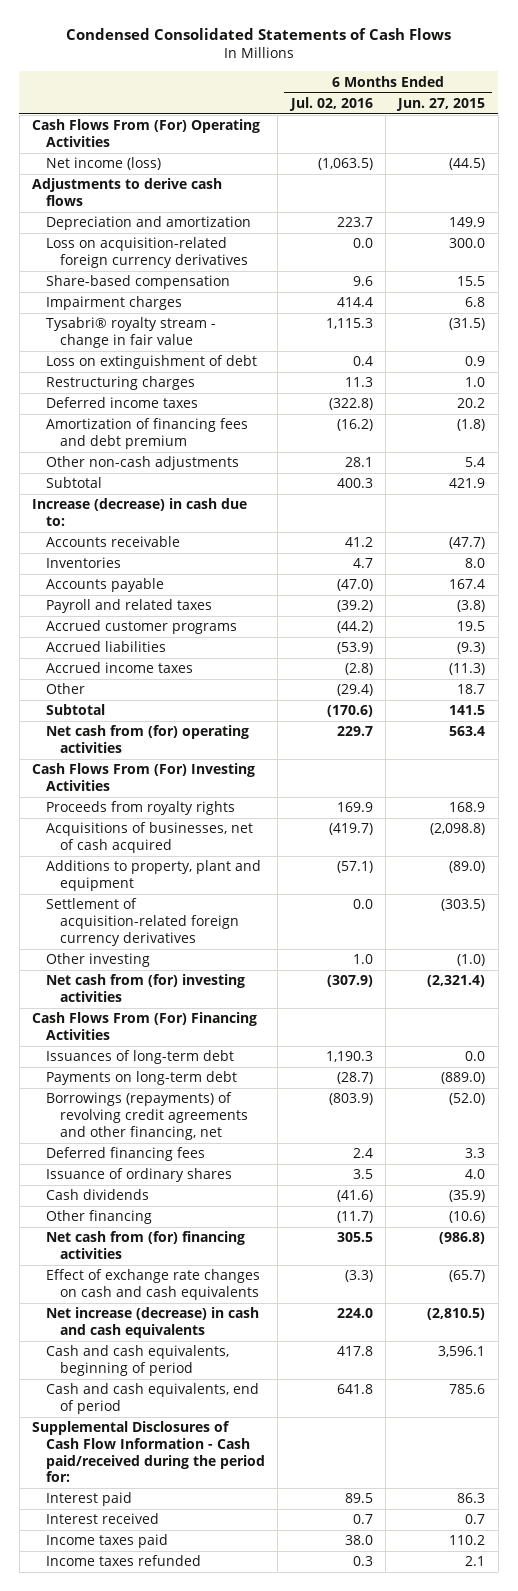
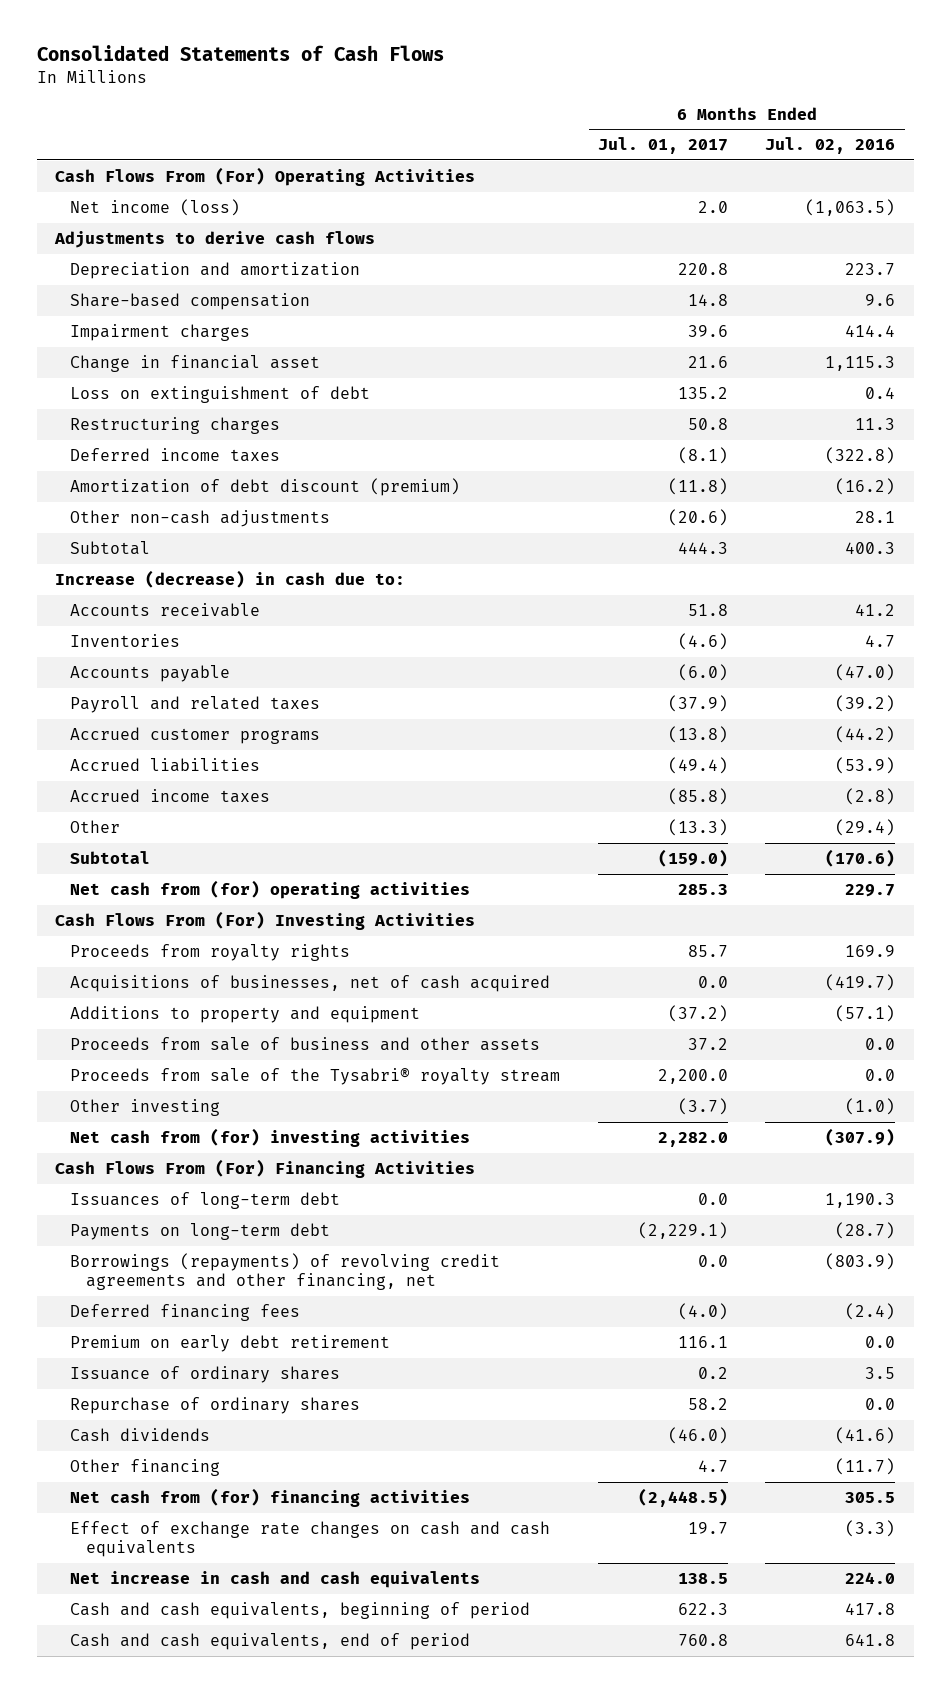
[65,28,451,41] Condensed Consolidated Statements of Cash Flows -> [36,45,444,62] Consolidated Statements of Cash Flows
[396,97,486,111] Jun. 27, 2015 -> none
none -> [597,137,728,155] Jul. 01, 2017
[46,237,248,268] Loss on acquisition-related foreign currency derivatives -> none
[46,317,217,348] Tysabri® royalty stream - change in fair value -> [70,354,321,372] Change in financial asset
[46,418,249,449] Amortization of financing fees and debt premium -> [70,477,461,496] Amortization of debt discount (premium)
[46,898,239,946] Settlement of acquisition-related foreign currency derivatives -> none
[46,860,262,891] Additions to property, plant and equipment -> [70,1005,421,1023] Additions to property and equipment
none -> [70,1036,541,1051] Proceeds from sale of business and other assets
none -> [70,1067,561,1085] Proceeds from sale of the Tysabri® royalty stream
[352,954,373,965] 1.0 -> [845,1097,896,1115] (1.0)
[352,1148,373,1159] 2.4 -> [845,1302,896,1320] (2.4)
none -> [70,1334,391,1352] Premium on early debt retirement
none -> [70,1396,361,1414] Repurchase of ordinary shares
[46,1307,260,1338] Net increase (decrease) in cash and cash equivalents -> [70,1570,481,1588] Net increase in cash and cash equivalents
[32,1421,266,1483] Supplemental Disclosures of Cash Flow Information - Cash paid/received during the period for: -> none
[46,1492,133,1507] Interest paid -> none
[46,1513,160,1525] Interest received -> none
[46,1534,169,1549] Income taxes paid -> none
[46,1555,202,1567] Income taxes refunded -> none

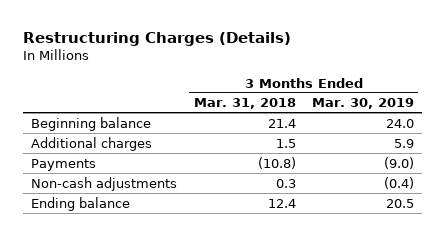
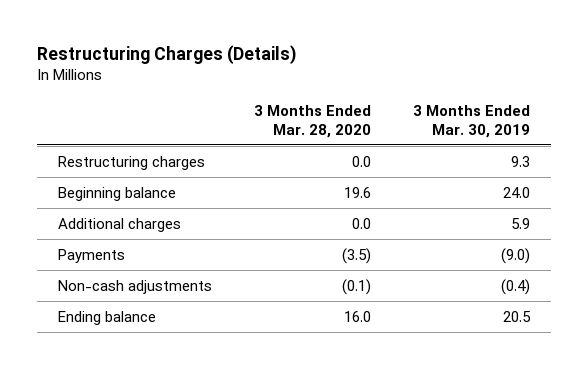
[193,98,296,110] Mar. 31, 2018 -> none
none -> [253,104,371,138] 3 Months Ended Mar. 28, 2020
none -> [57,155,205,170] Restructuring charges

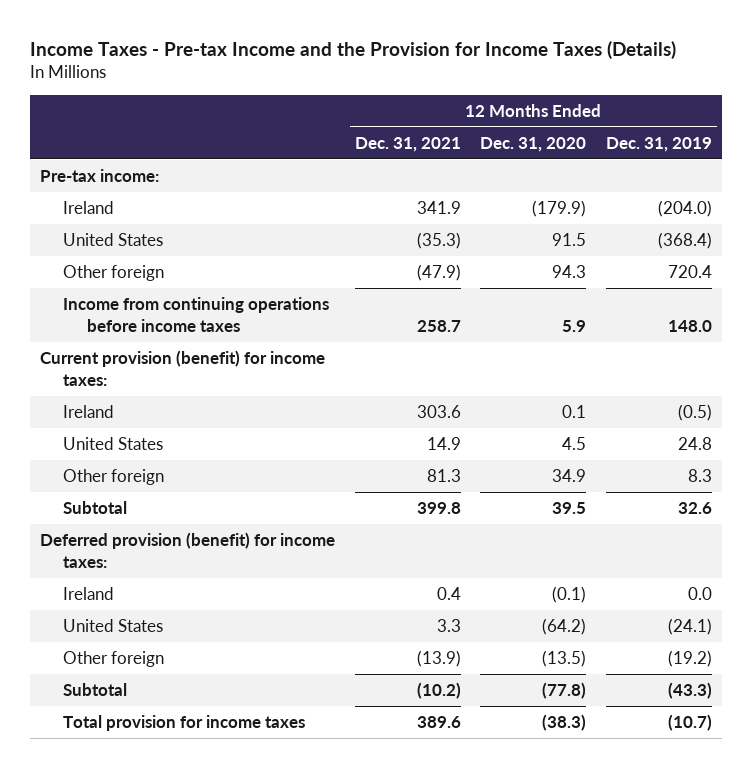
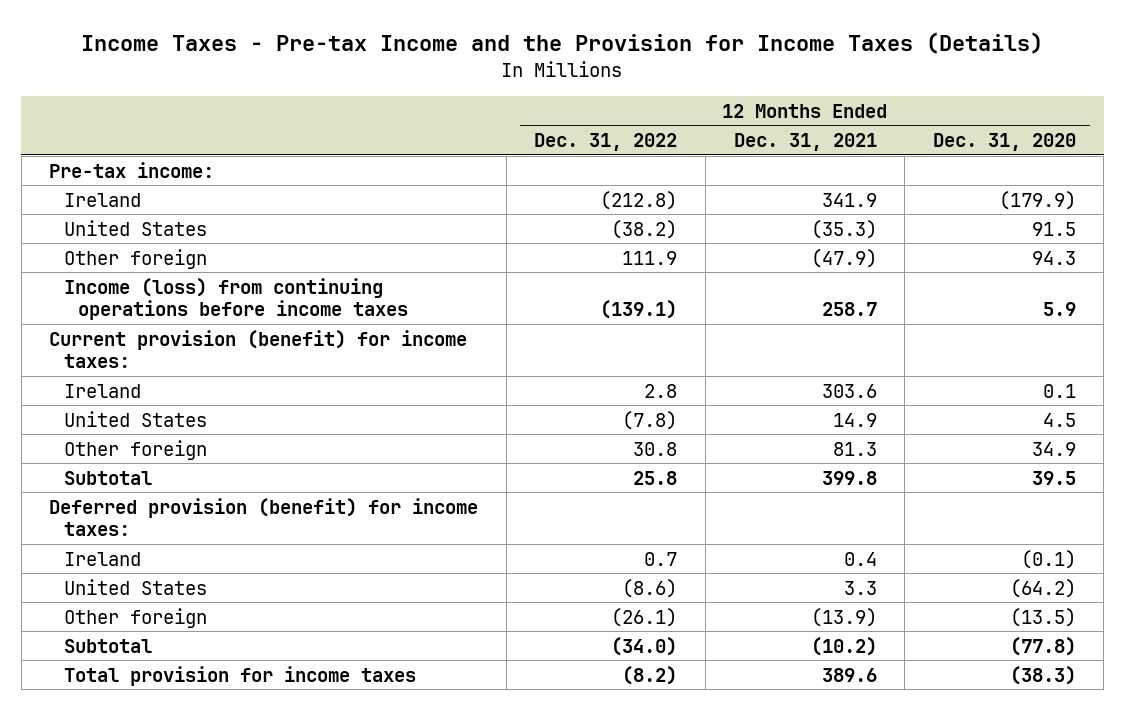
[606,136,713,152] Dec. 31, 2019 -> none
none -> [534,132,678,151] Dec. 31, 2022
[63,297,330,332] Income from continuing operations before income taxes -> [63,277,408,321] Income (loss) from continuing operations before income taxes

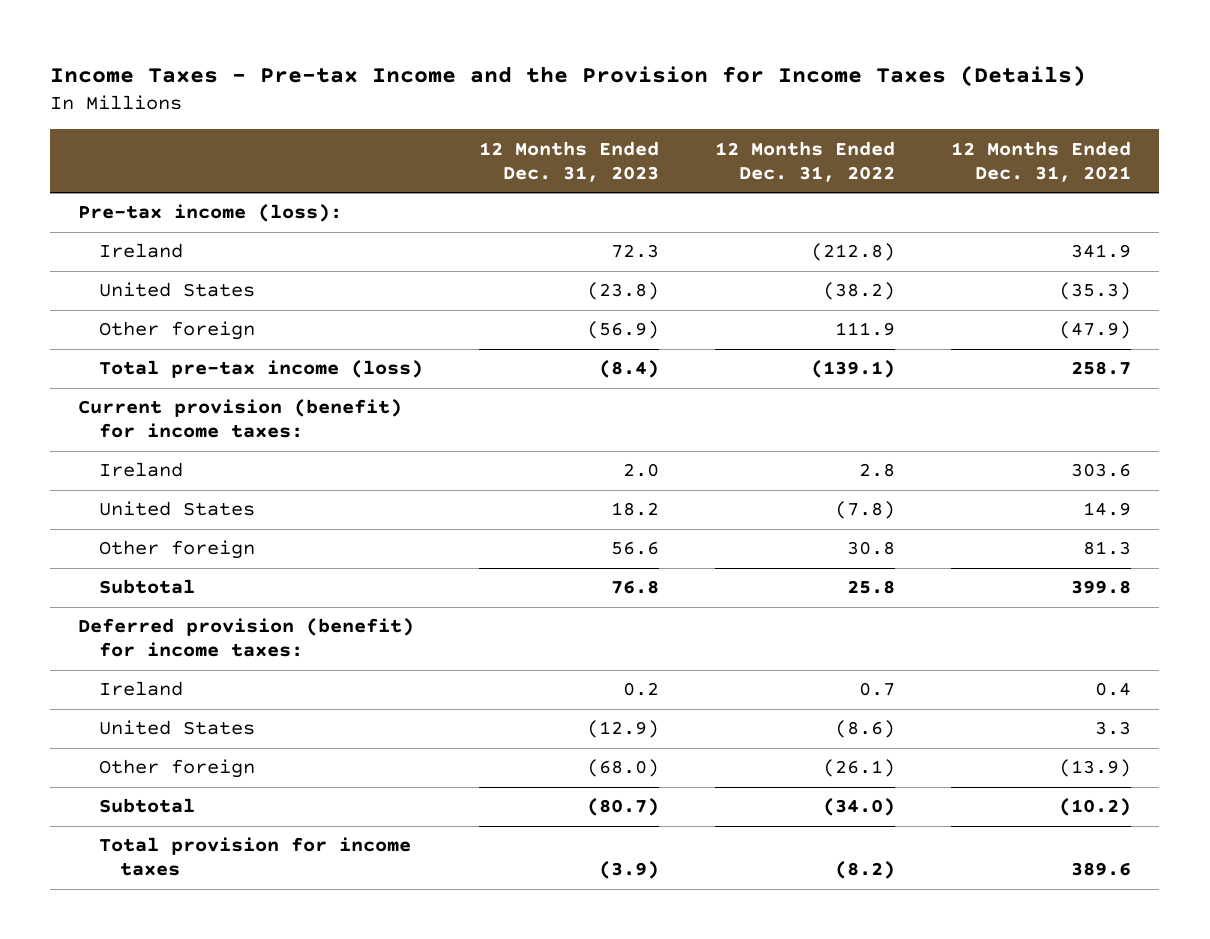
[932,132,1076,151] Dec. 31, 2020 -> none
none -> [479,140,660,182] 12 Months Ended Dec. 31, 2023
[49,161,215,178] Pre-tax income: -> [78,204,343,223] Pre-tax income (loss):
[63,277,408,321] Income (loss) from continuing operations before income taxes -> [99,360,424,379] Total pre-tax income (loss)

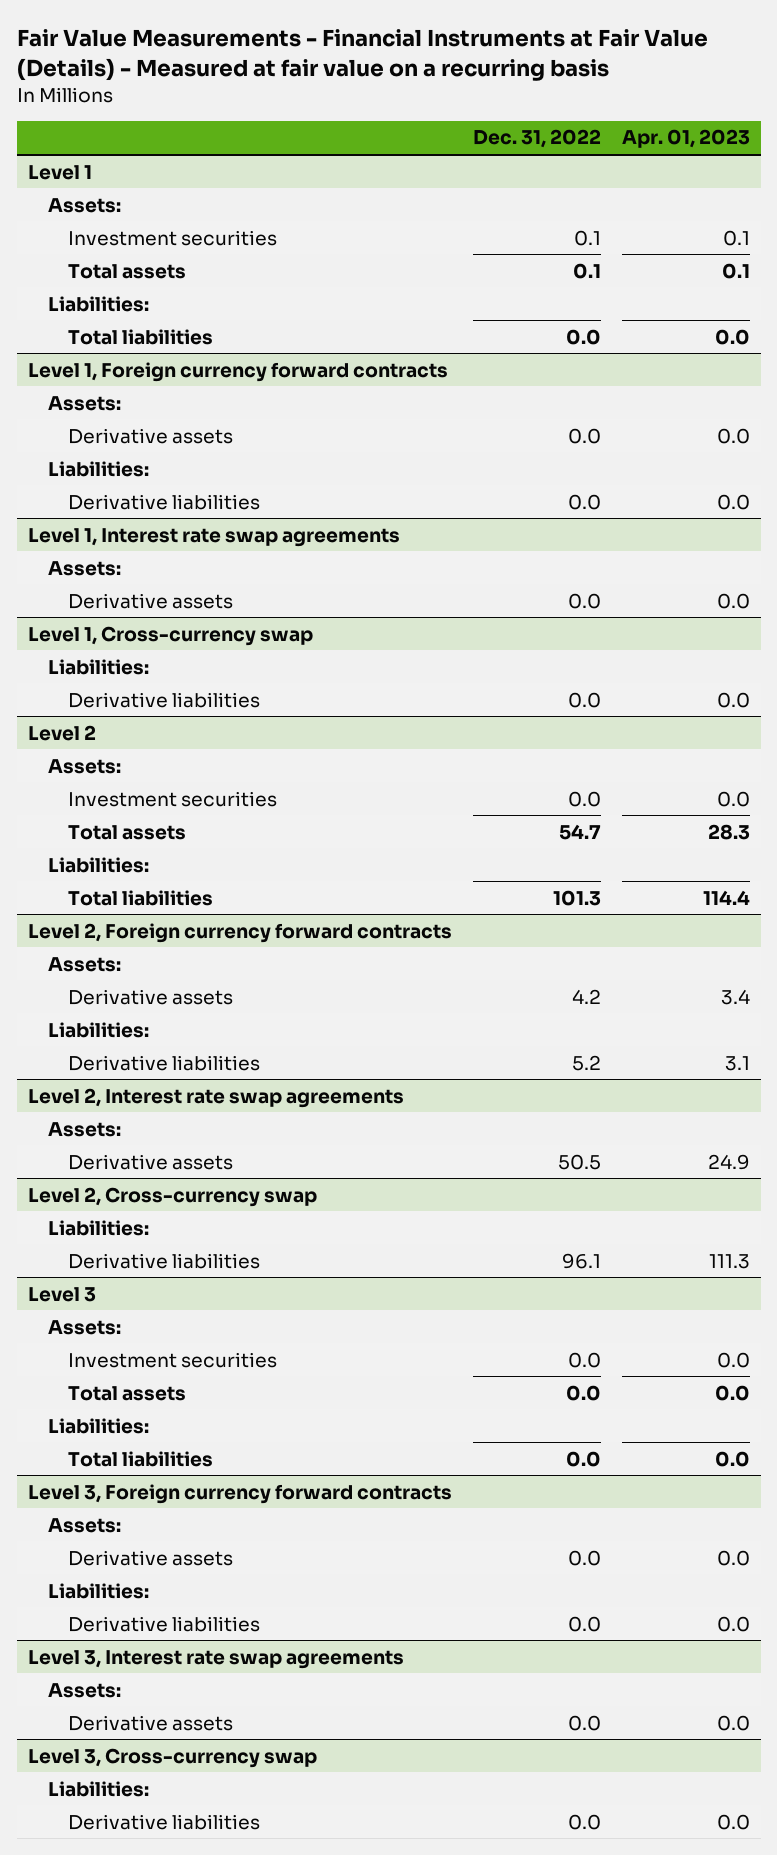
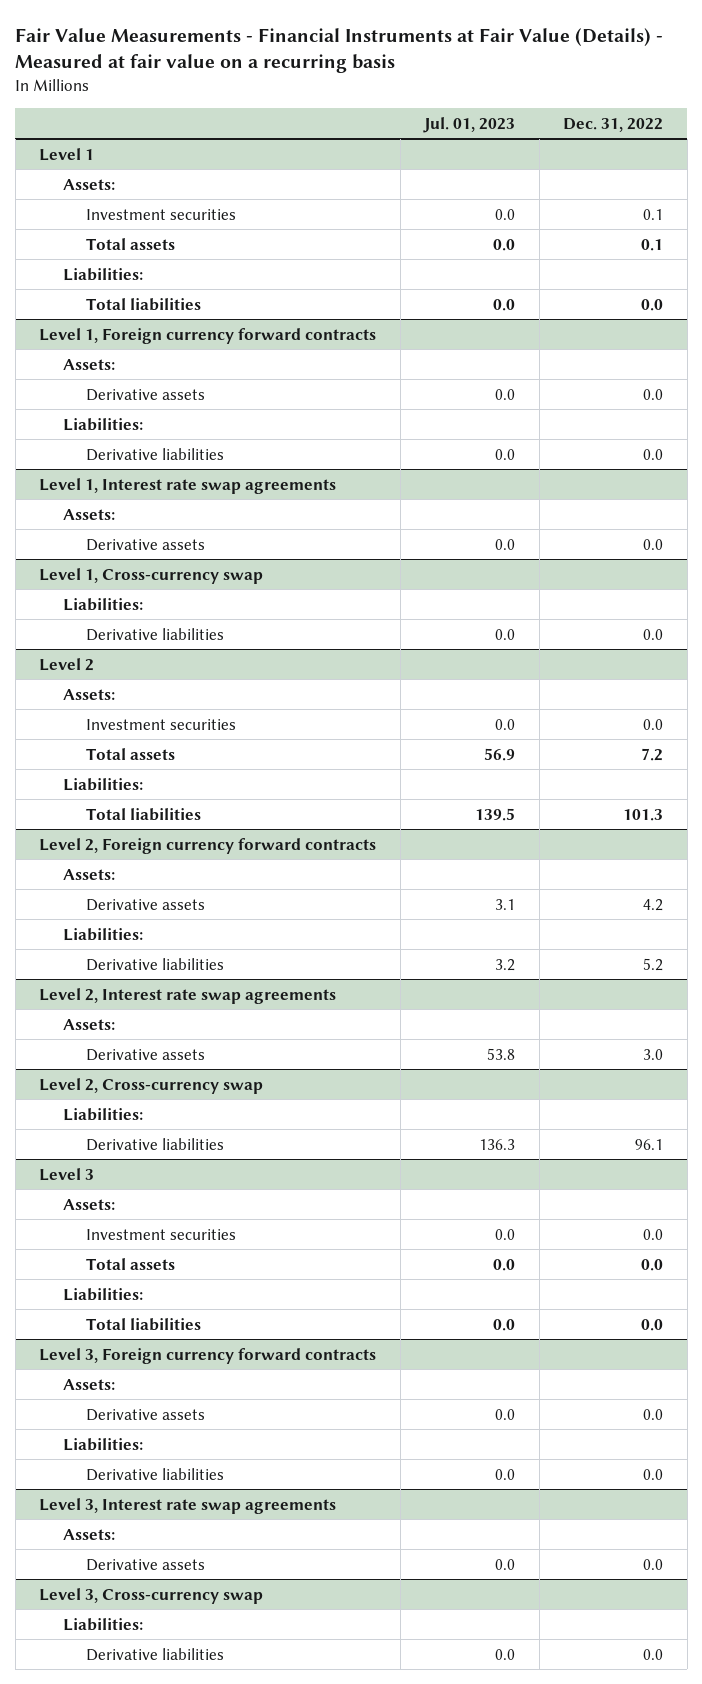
[621,129,750,149] Apr. 01, 2023 -> none
none -> [423,116,516,133] Jul. 01, 2023
[558,823,601,840] 54.7 -> [641,747,664,761] 7.2
[557,1153,601,1170] 50.5 -> [643,1048,664,1060] 3.0

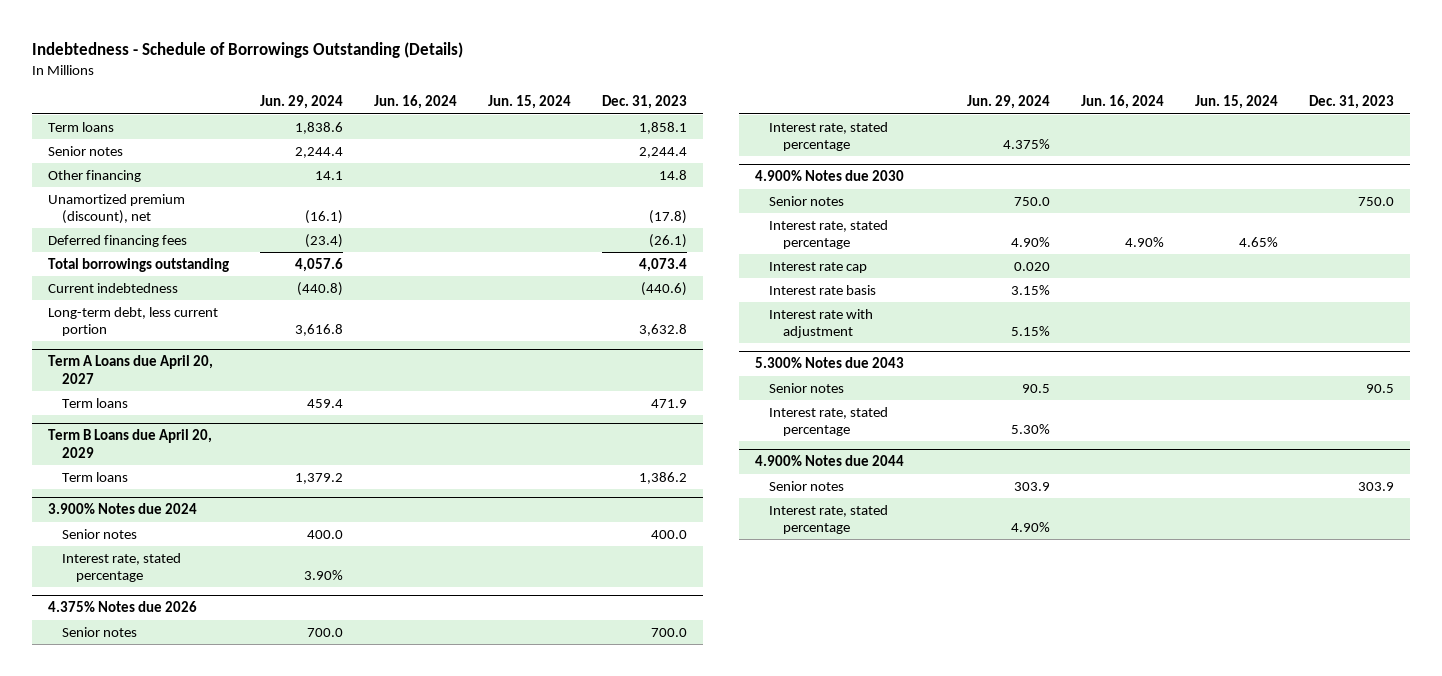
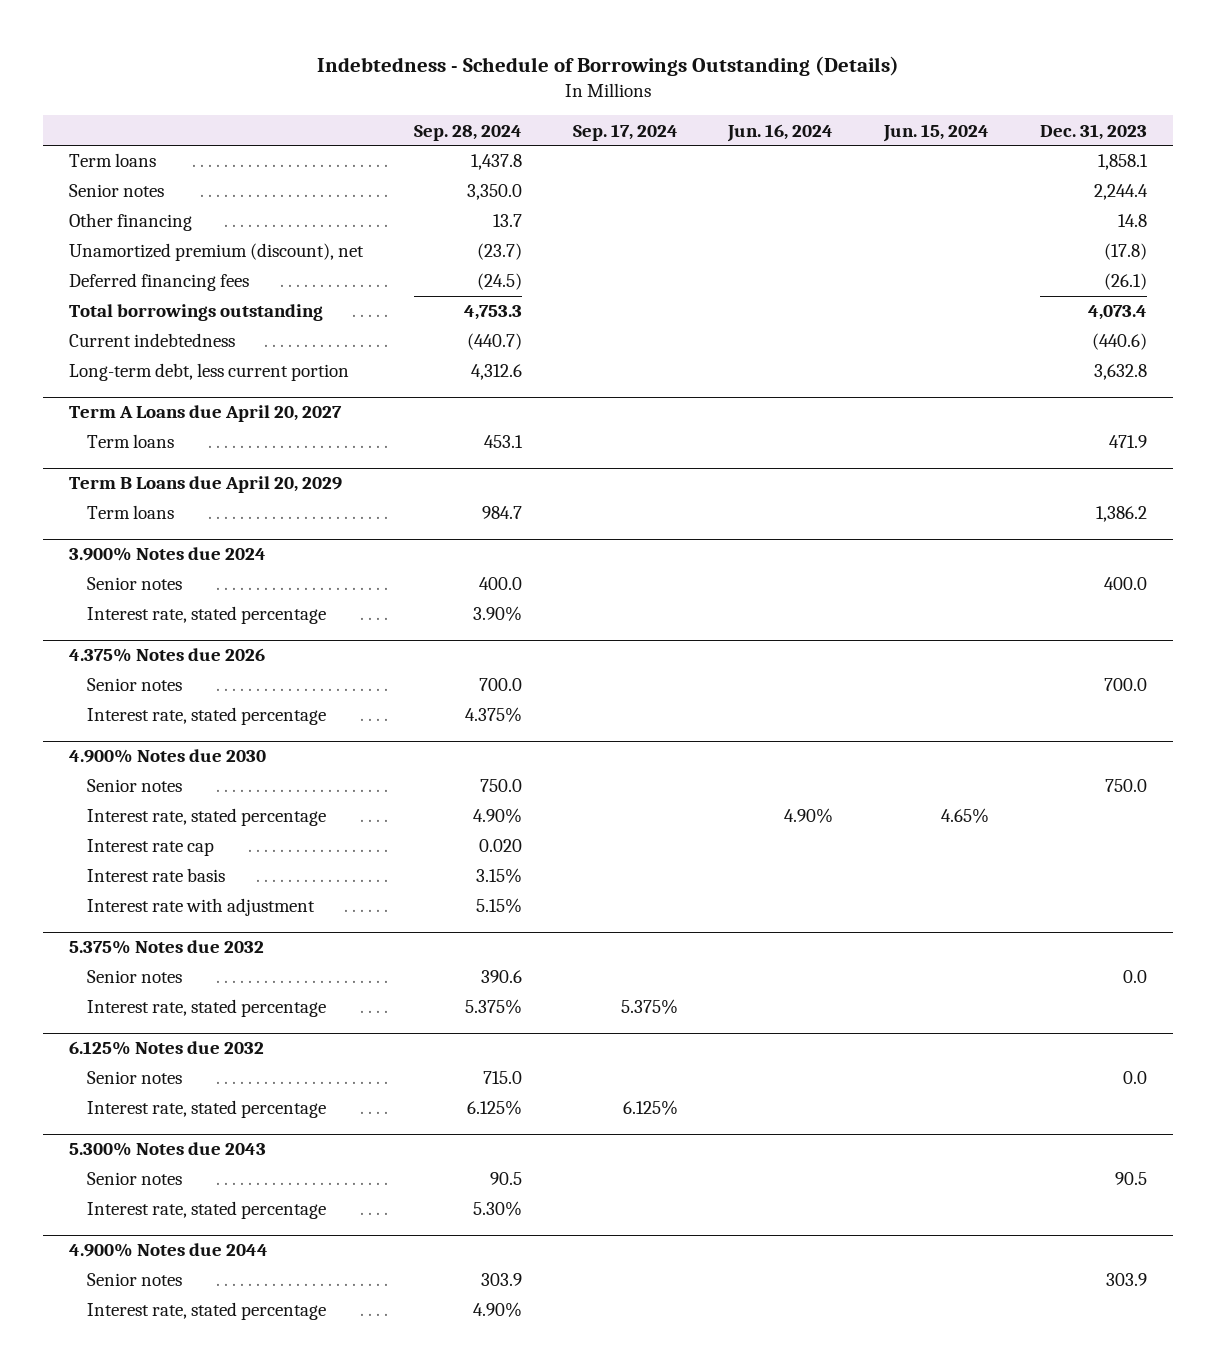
[259,95,343,110] Jun. 29, 2024 -> none
none -> [413,124,522,141] Sep. 28, 2024
none -> [572,123,678,141] Sep. 17, 2024
none -> [68,940,264,955] 5.375% Notes due 2032
none -> [86,970,182,984] Senior notes
none -> [86,999,326,1018] Interest rate, stated percentage
none -> [68,1041,264,1056] 6.125% Notes due 2032
none -> [86,1071,182,1085] Senior notes
none -> [86,1100,326,1119] Interest rate, stated percentage

